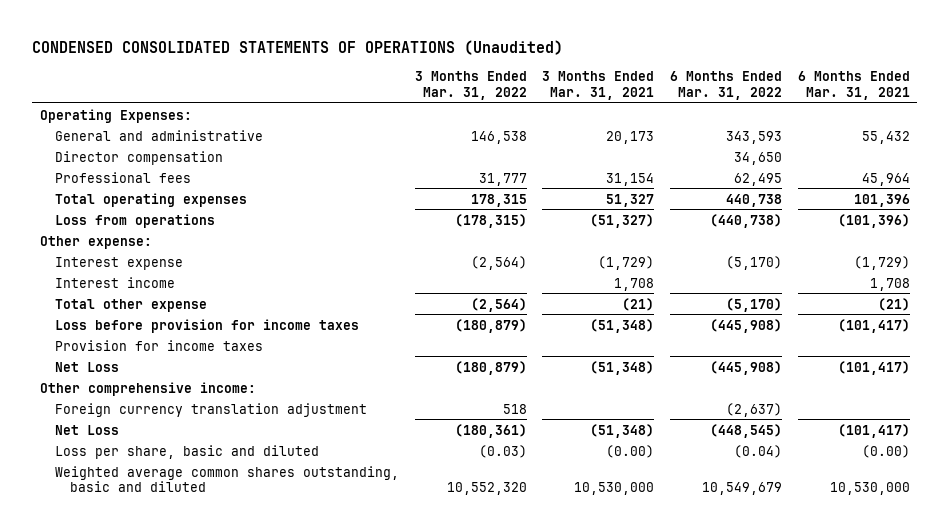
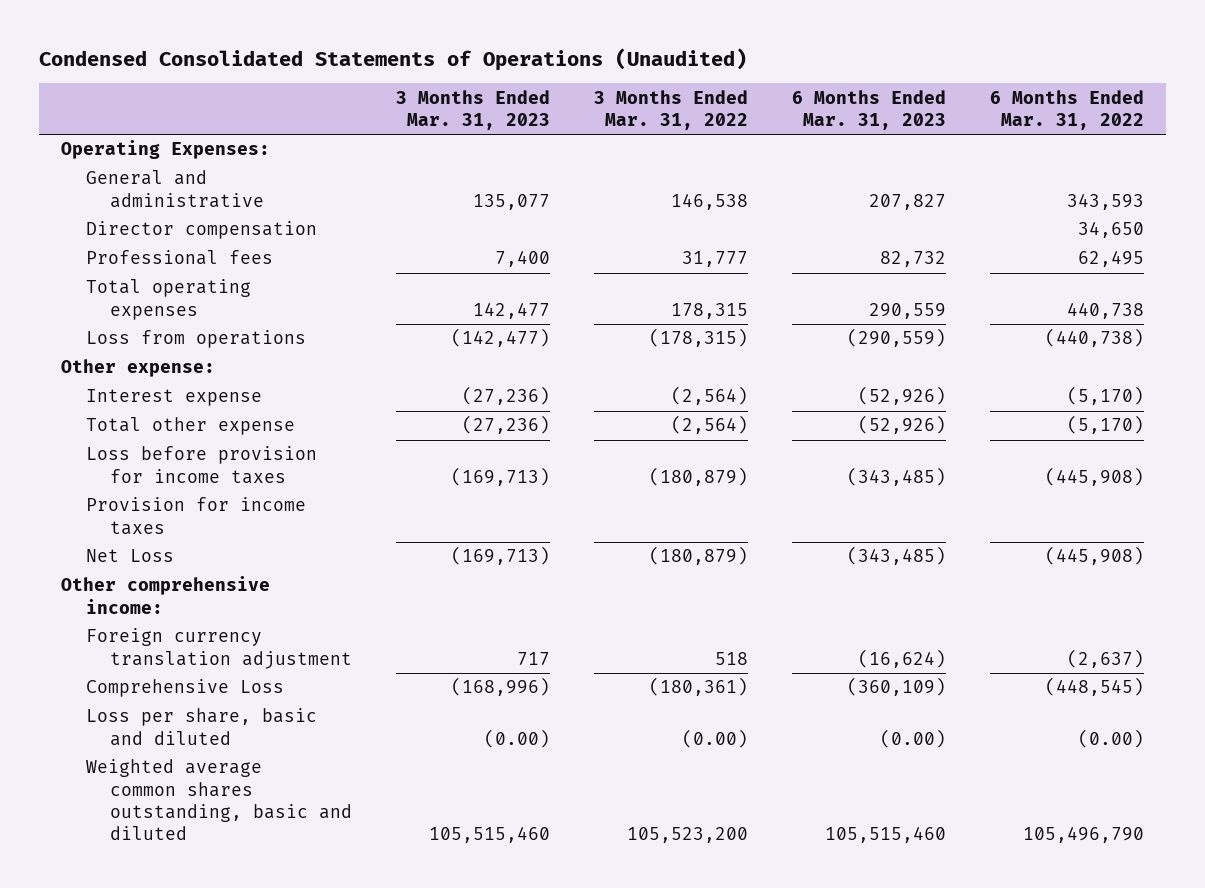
[32,39,564,55] CONDENSED CONSOLIDATED STATEMENTS OF OPERATIONS (Unaudited) -> [39,48,748,72] Condensed Consolidated Statements of Operations (Unaudited)
[542,71,655,101] 3 Months Ended Mar. 31, 2021 -> none
[797,71,910,101] 6 Months Ended Mar. 31, 2021 -> none
none -> [396,89,551,131] 3 Months Ended Mar. 31, 2023
none -> [792,89,947,131] 6 Months Ended Mar. 31, 2023
[54,276,175,288] Interest income -> none
[54,424,119,435] Net Loss -> [85,679,284,698] Comprehensive Loss
[478,444,527,458] (0.03) -> [682,728,749,748] (0.00)
[733,444,782,458] (0.04) -> [1078,728,1145,748] (0.00)
[446,482,527,496] 10,552,320 -> [627,827,749,844] 105,523,200
[701,482,782,496] 10,549,679 -> [1023,826,1145,844] 105,496,790

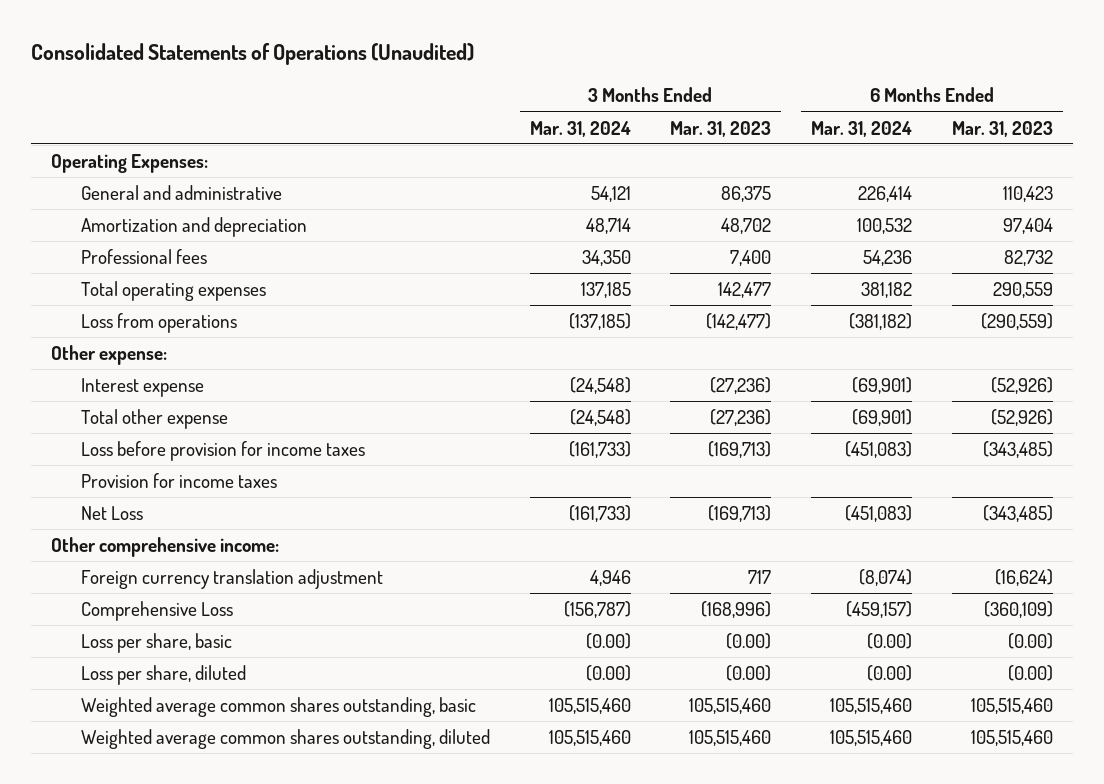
[39,48,748,72] Condensed Consolidated Statements of Operations (Unaudited) -> [31,43,475,66] Consolidated Statements of Operations (Unaudited)
[594,89,749,131] 3 Months Ended Mar. 31, 2022 -> none
[990,89,1145,131] 6 Months Ended Mar. 31, 2022 -> none
none -> [529,120,631,137] Mar. 31, 2024
none -> [811,120,913,137] Mar. 31, 2024
[85,221,317,240] Director compensation -> none
[473,193,551,210] 135,077 -> [721,186,772,203] 86,375
[869,193,947,210] 207,827 -> [1002,186,1053,203] 110,423
none -> [80,217,307,238] Amortization and depreciation
[85,708,317,746] Loss per share, basic and diluted -> [80,633,232,654] Loss per share, basic
none -> [80,665,246,686] Loss per share, diluted
[85,759,353,841] Weighted average common shares outstanding, basic and diluted -> [80,697,476,718] Weighted average common shares outstanding, basic
none -> [80,729,490,750] Weighted average common shares outstanding, diluted

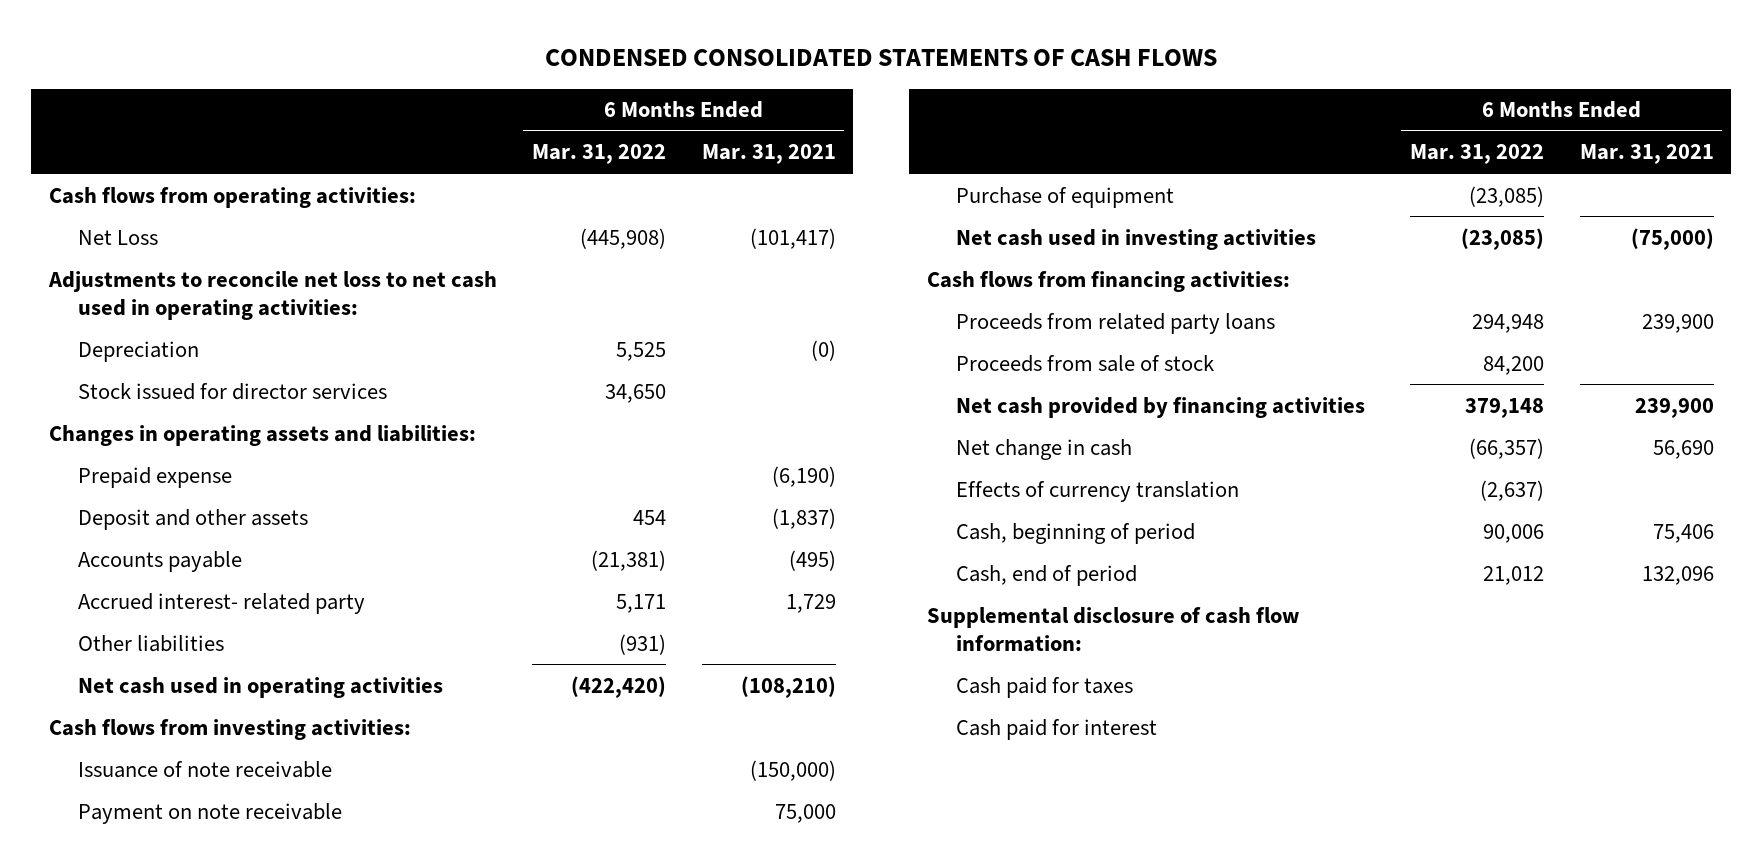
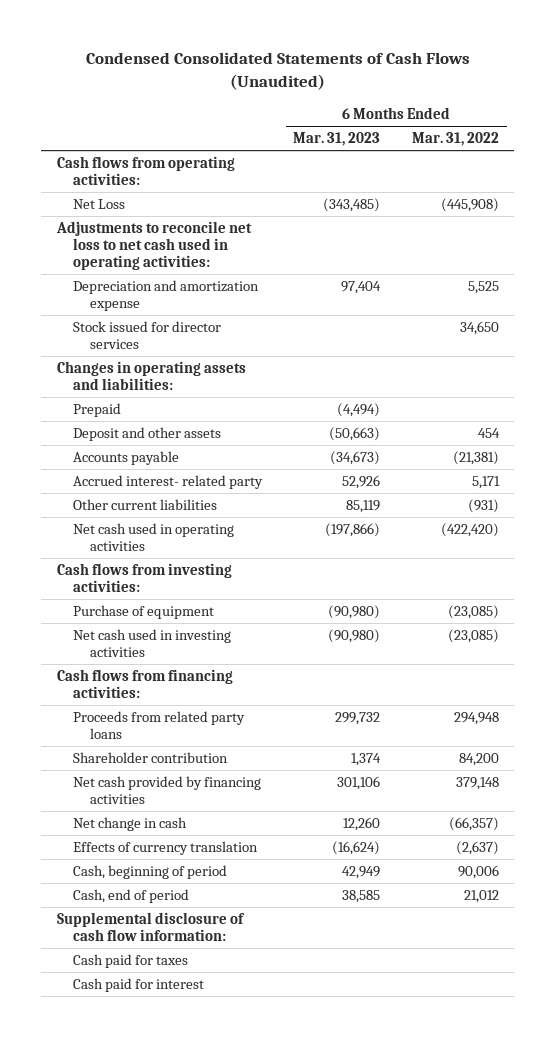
[545,49,1218,67] CONDENSED CONSOLIDATED STATEMENTS OF CASH FLOWS -> [85,52,470,91] Condensed Consolidated Statements of Cash Flows (Unaudited)
[701,144,836,165] Mar. 31, 2021 -> none
none -> [293,132,381,147] Mar. 31, 2023
[78,340,200,362] Depreciation -> [73,280,260,312] Depreciation and amortization expense
[78,466,233,488] Prepaid expense -> [73,403,122,418] Prepaid
[78,634,225,652] Other liabilities -> [73,499,218,511] Other current liabilities
[78,760,333,778] Issuance of note receivable -> none
[78,802,343,824] Payment on note receivable -> none
[956,354,1215,372] Proceeds from sale of stock -> [73,752,229,764] Shareholder contribution

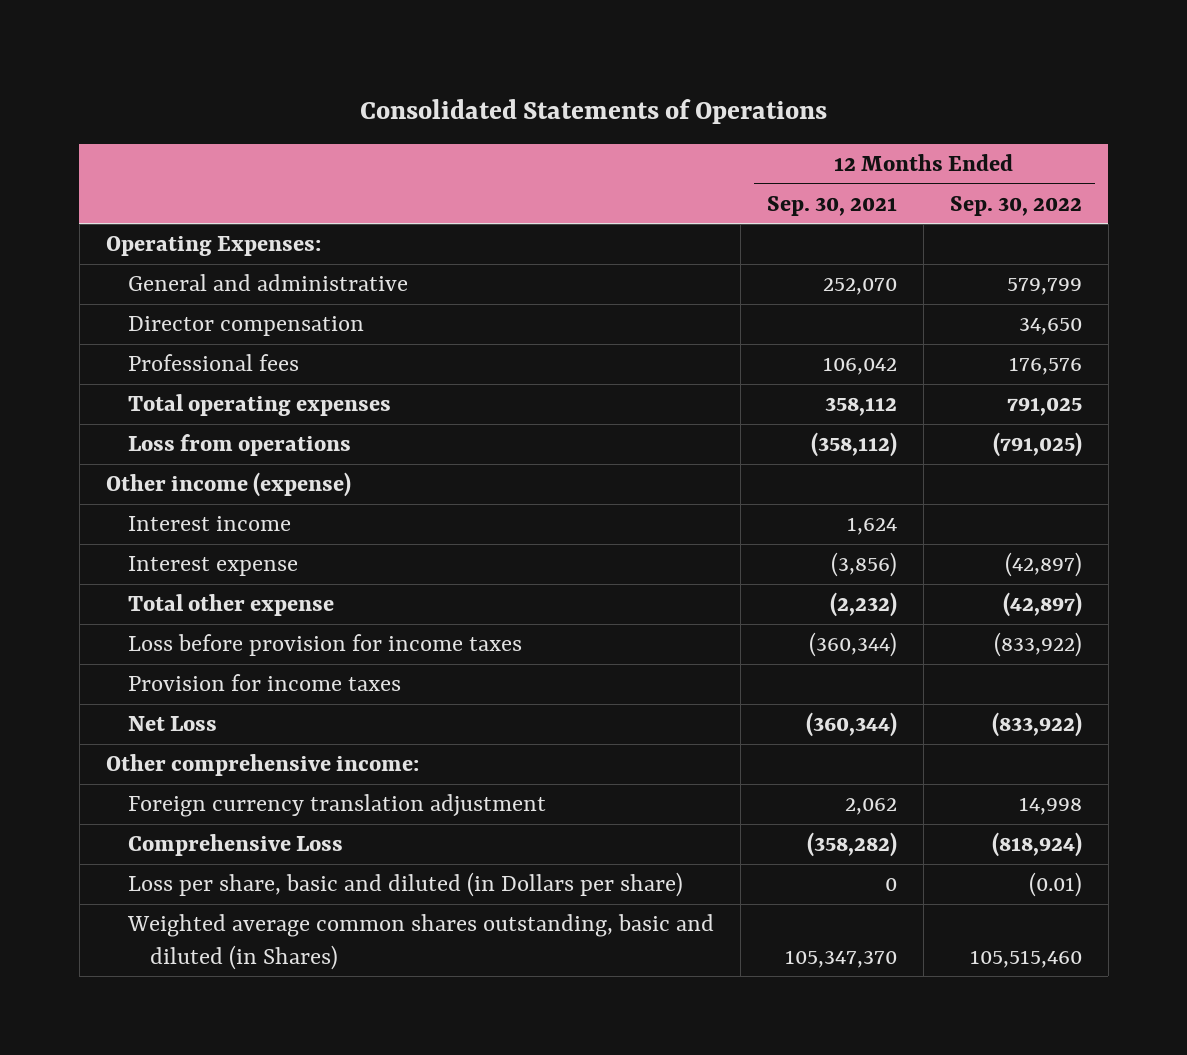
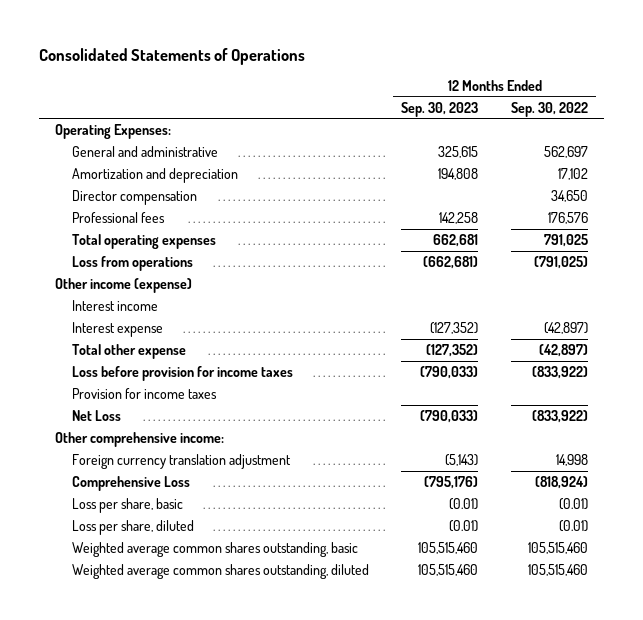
[766,195,897,216] Sep. 30, 2021 -> none
none -> [401,101,479,117] Sep. 30, 2023
[1006,278,1082,296] 579,799 -> [543,145,588,158] 562,697
none -> [71,167,238,183] Amortization and depreciation
[127,872,683,898] Loss per share, basic and diluted (in Dollars per share) -> [71,497,183,513] Loss per share, basic
none -> [71,519,194,535] Loss per share, diluted
[126,914,714,970] Weighted average common shares outstanding, basic and diluted (in Shares) -> [71,541,358,557] Weighted average common shares outstanding, basic
none -> [71,563,369,579] Weighted average common shares outstanding, diluted

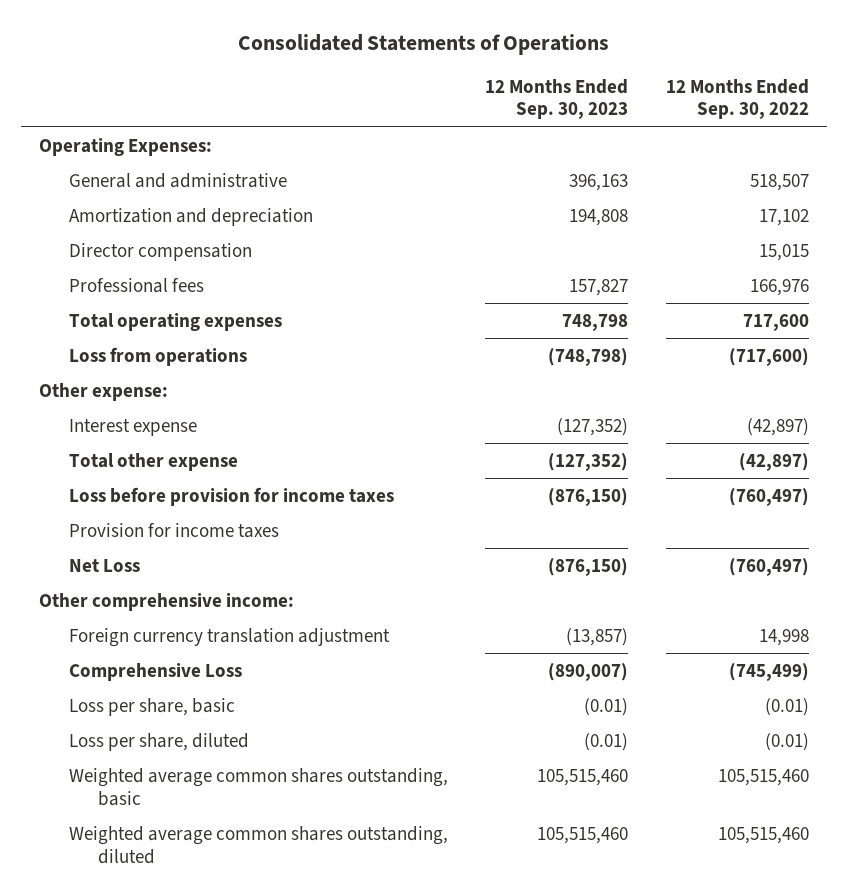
[438,145,479,158] 325,615 -> [569,173,629,191] 396,163
[543,145,588,158] 562,697 -> [749,173,809,191] 518,507
[71,299,158,311] Interest income -> none
[550,189,588,202] 34,650 -> [758,243,809,261] 15,015
[439,211,479,224] 142,258 -> [569,278,629,296] 157,827
[547,211,588,224] 176,576 -> [749,278,809,296] 166,976
[433,233,479,247] 662,681 -> [562,313,629,331] 748,798
[543,233,588,247] 791,025 -> [742,313,809,331] 717,600
[423,255,479,269] (662,681) -> [548,347,629,366] (748,798)
[533,255,588,269] (791,025) -> [728,347,809,366] (717,600)
[54,277,192,293] Other income (expense) -> [39,382,169,401] Other expense:
[420,365,479,379] (790,033) -> [548,487,629,506] (876,150)
[531,365,588,379] (833,922) -> [728,487,809,506] (760,497)
[420,409,479,423] (790,033) -> [548,557,629,576] (876,150)
[531,409,588,423] (833,922) -> [728,557,809,576] (760,497)
[445,453,479,466] (5,143) -> [566,627,629,646] (13,857)
[424,475,479,489] (795,176) -> [548,662,629,681] (890,007)
[534,475,588,489] (818,924) -> [728,662,809,681] (745,499)

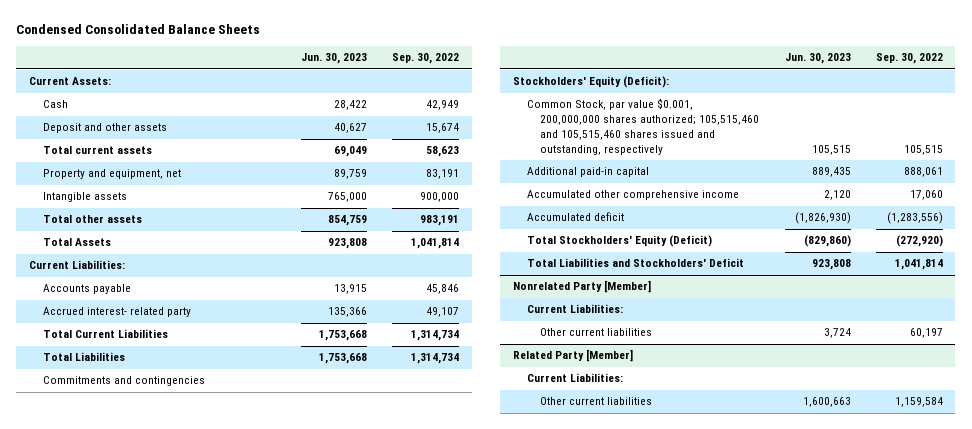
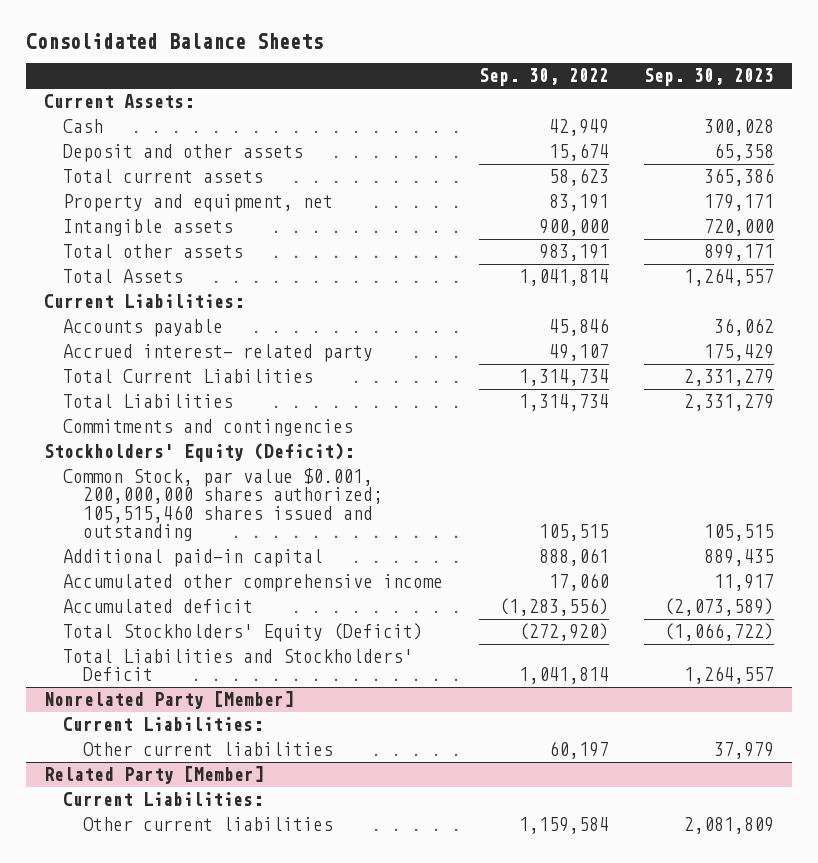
[16,24,261,35] Condensed Consolidated Balance Sheets -> [25,32,323,49] Consolidated Balance Sheets
[300,53,367,65] Jun. 30, 2023 -> none
none -> [644,68,775,87] Sep. 30, 2023
[526,98,760,155] Common Stock, par value $0.001, 200,000,000 shares authorized; 105,515,460 and 105,515,460 shares issued and outstanding, respectively -> [63,468,384,541] Common Stock, par value $0.001, 200,000,000 shares authorized; 105,515,460 shares issued and outstanding

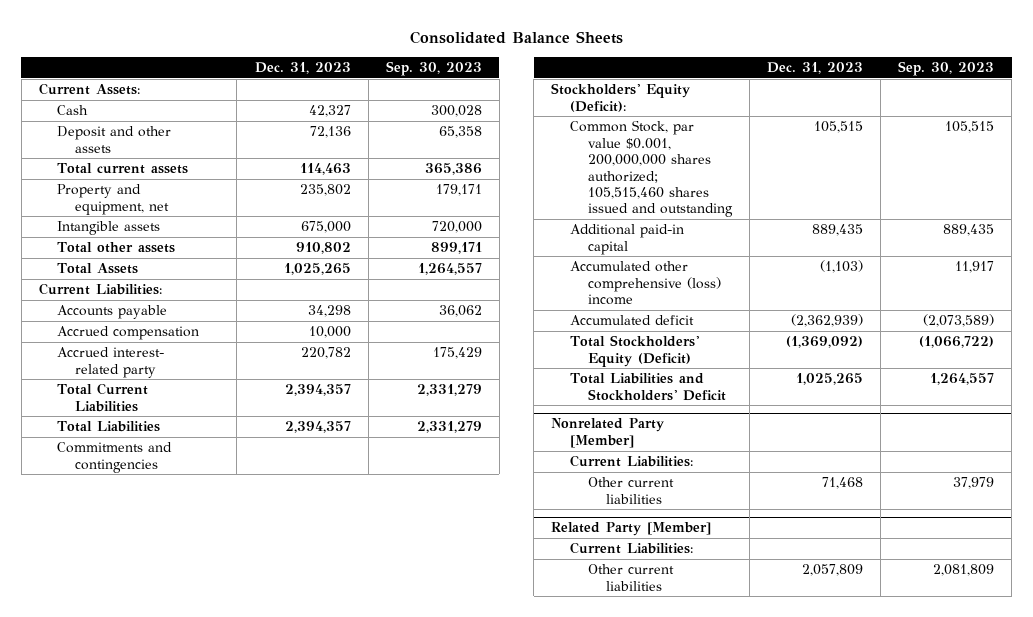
[478,68,609,87] Sep. 30, 2022 -> none
none -> [254,62,351,75] Dec. 31, 2023
none -> [57,326,200,341] Accrued compensation
[63,574,444,593] Accumulated other comprehensive income -> [569,261,721,306] Accumulated other comprehensive (loss) income

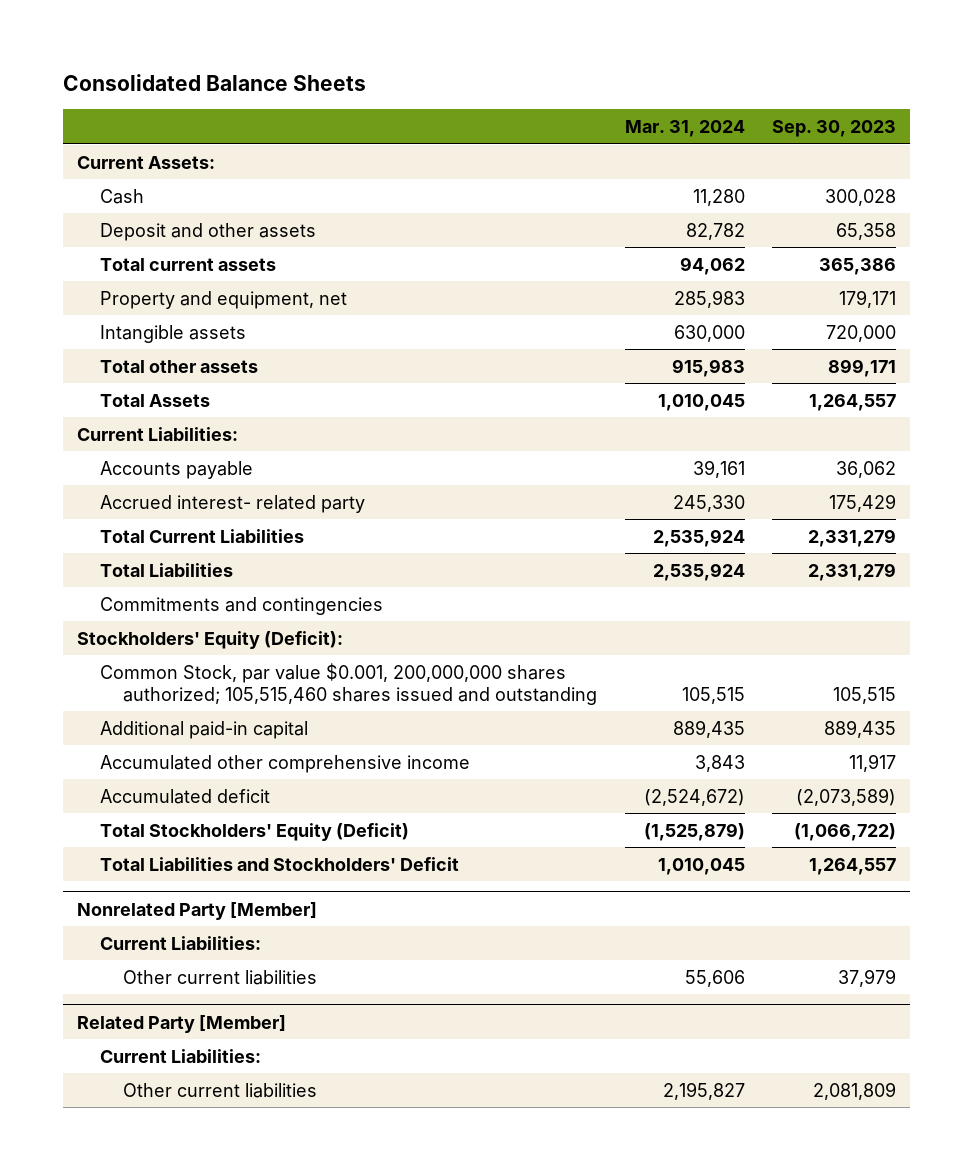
[254,62,351,75] Dec. 31, 2023 -> none
none -> [624,120,745,138] Mar. 31, 2024
[57,326,200,341] Accrued compensation -> none
[569,261,721,306] Accumulated other comprehensive (loss) income -> [100,754,471,773] Accumulated other comprehensive income

